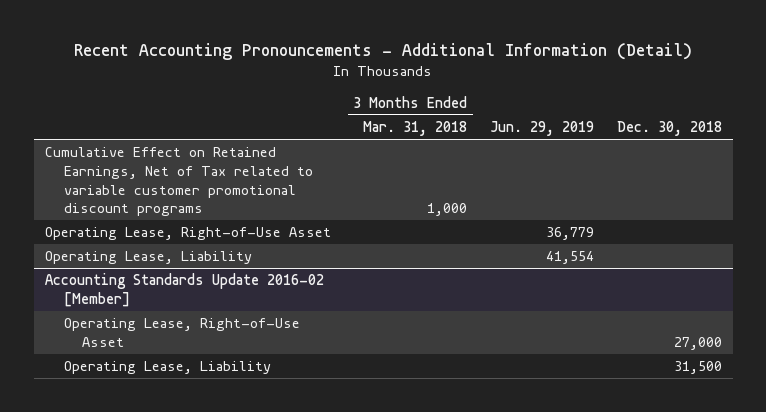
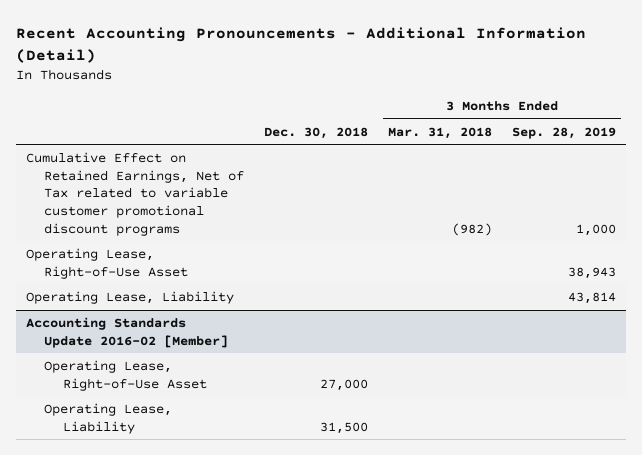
[489,121,594,137] Jun. 29, 2019 -> none
none -> [511,126,616,139] Sep. 28, 2019
[427,203,468,217] 1,000 -> [452,222,493,236] (982)

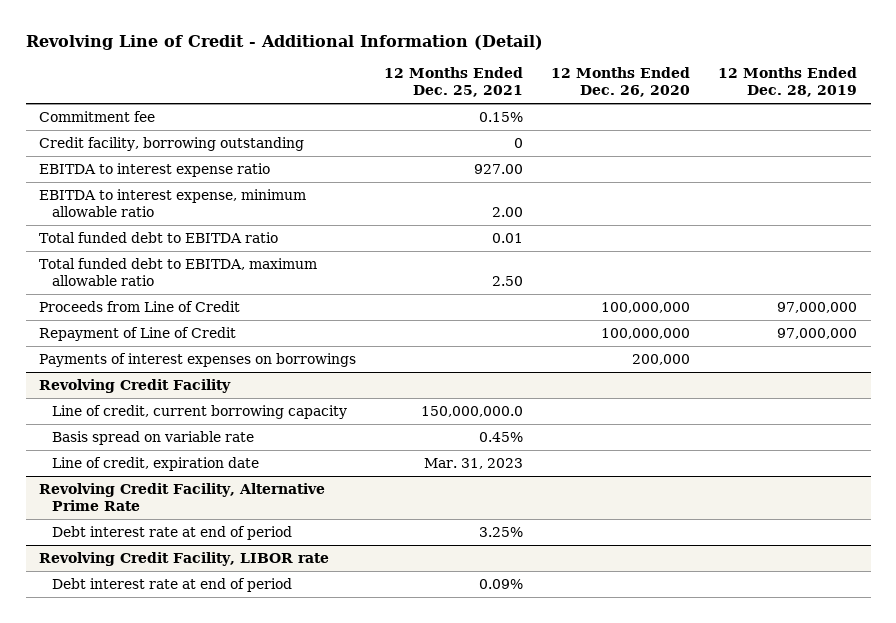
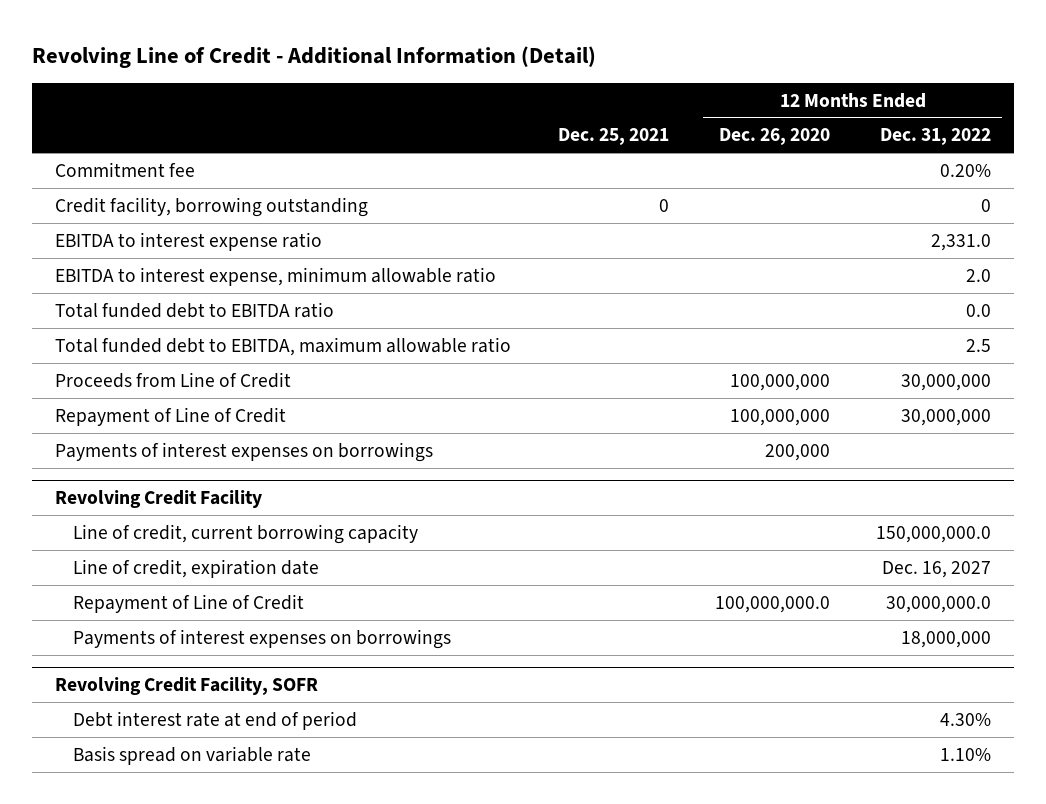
[384,67,524,97] 12 Months Ended Dec. 25, 2021 -> none
[717,67,857,97] 12 Months Ended Dec. 28, 2019 -> none
none -> [557,128,669,146] Dec. 25, 2021
none -> [879,128,991,146] Dec. 31, 2022
[51,431,254,446] Basis spread on variable rate -> none
[39,483,326,511] Revolving Credit Facility, Alternative Prime Rate -> none
[51,526,292,541] Debt interest rate at end of period -> none
none -> [72,593,304,613] Repayment of Line of Credit
none -> [72,628,451,649] Payments of interest expenses on borrowings
[39,552,330,567] Revolving Credit Facility, LIBOR rate -> [55,677,319,696] Revolving Credit Facility, SOFR
none -> [72,745,311,765] Basis spread on variable rate

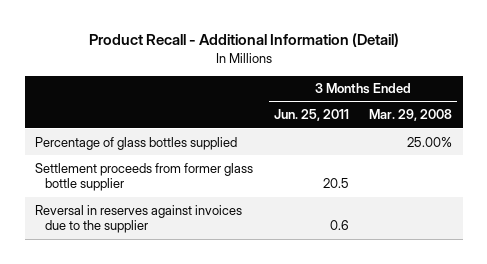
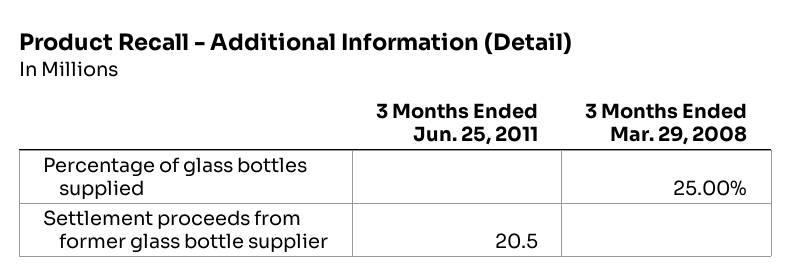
[35,204,243,234] Reversal in reserves against invoices due to the supplier -> none

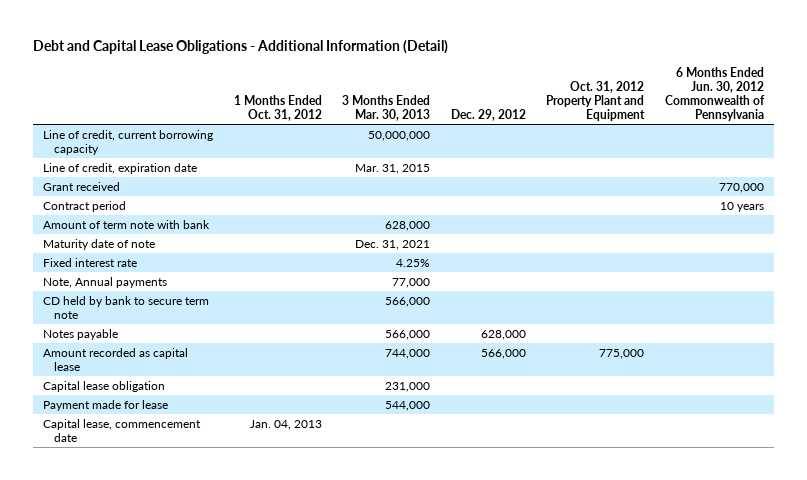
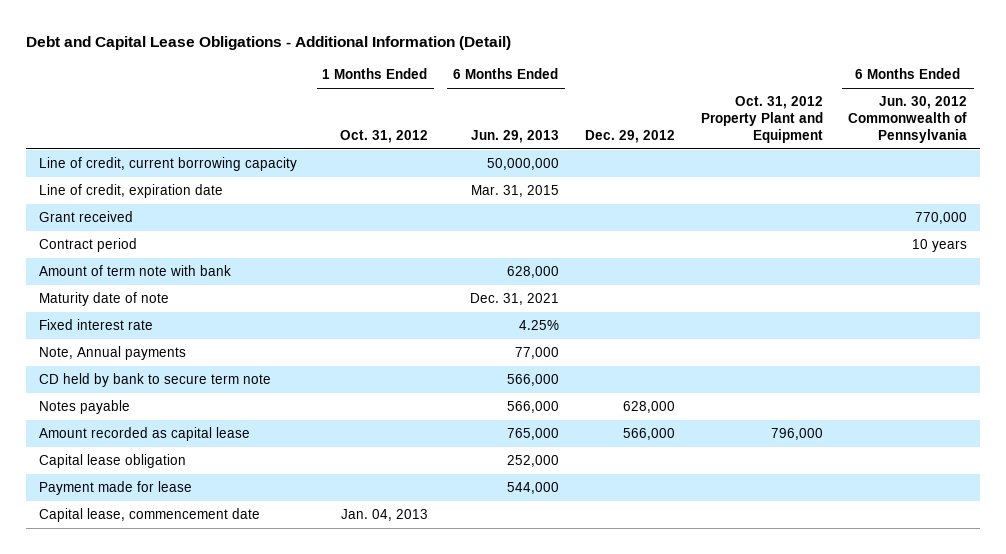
[342,94,431,121] 3 Months Ended Mar. 30, 2013 -> none
none -> [470,129,559,143] Jun. 29, 2013
[599,348,645,359] 775,000 -> [770,428,823,441] 796,000

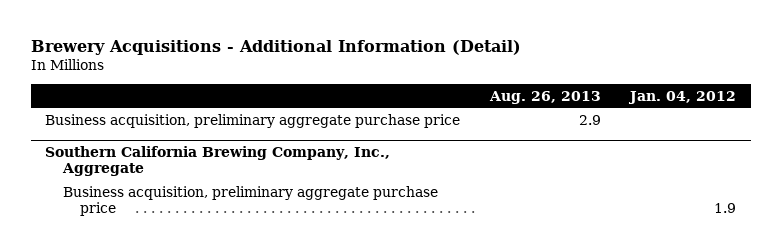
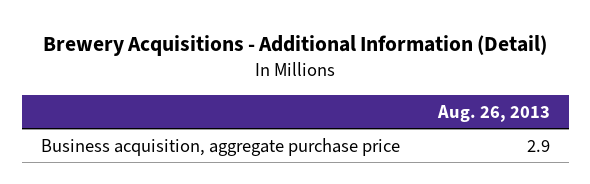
[627,90,736,104] Jan. 04, 2012 -> none
[45,145,391,176] Southern California Brewing Company, Inc., Aggregate -> none
[62,185,438,216] Business acquisition, preliminary aggregate purchase price -> none
[45,113,461,128] Business acquisition, preliminary aggregate purchase price -> [40,137,400,156] Business acquisition, aggregate purchase price

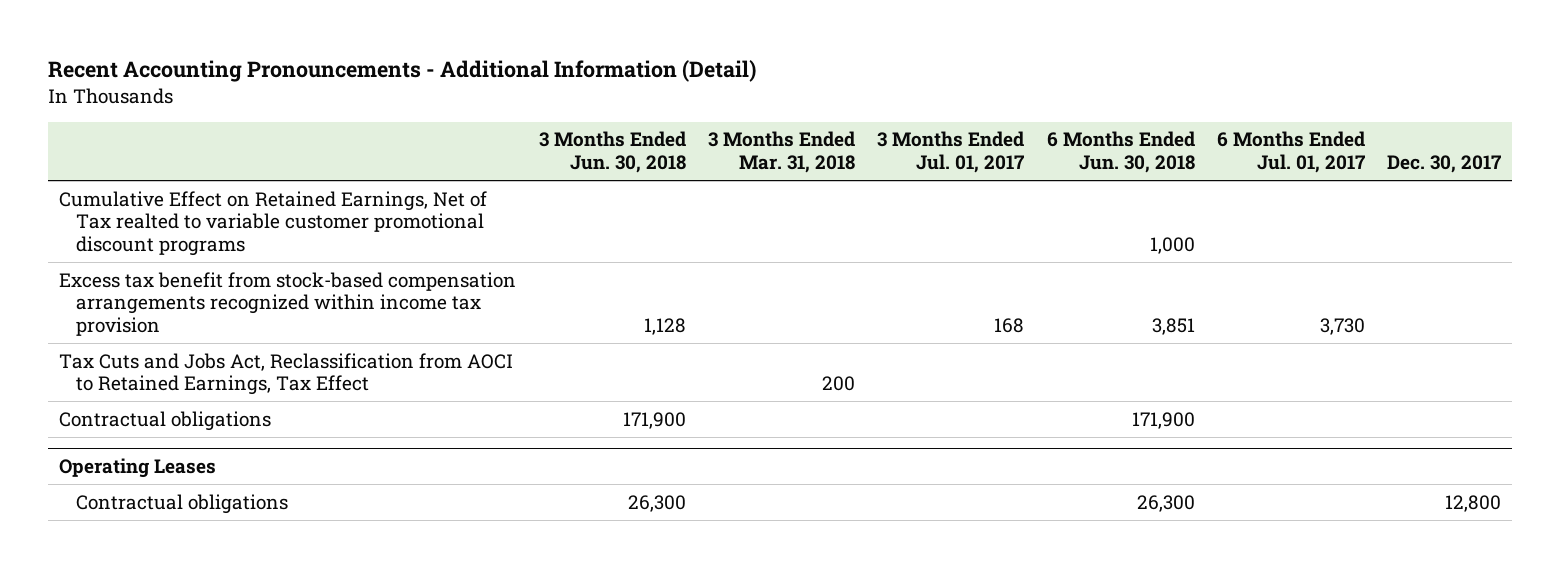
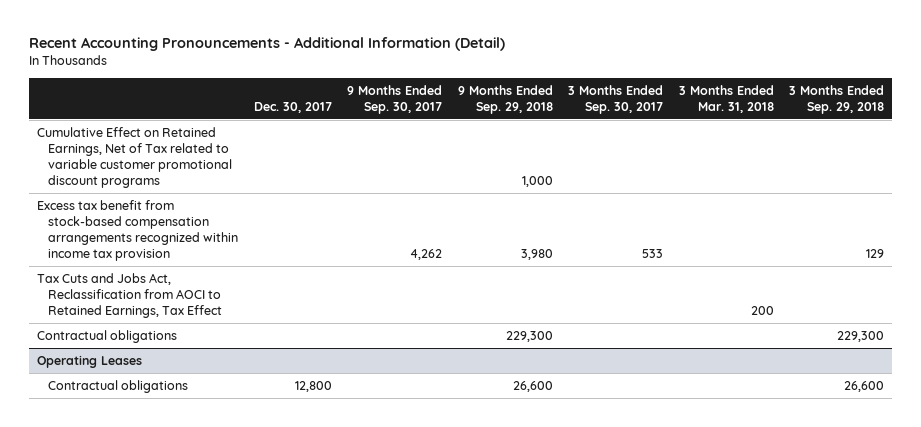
[538,131,686,174] 3 Months Ended Jun. 30, 2018 -> none
[877,131,1025,174] 3 Months Ended Jul. 01, 2017 -> none
[1046,131,1195,174] 6 Months Ended Jun. 30, 2018 -> none
[1216,131,1365,174] 6 Months Ended Jul. 01, 2017 -> none
none -> [347,84,443,114] 9 Months Ended Sep. 30, 2017
none -> [457,84,553,114] 9 Months Ended Sep. 29, 2018
none -> [568,84,664,114] 3 Months Ended Sep. 30, 2017
none -> [789,84,885,114] 3 Months Ended Sep. 29, 2018
[59,190,488,257] Cumulative Effect on Retained Earnings, Net of Tax realted to variable customer promotional discount programs -> [36,126,233,189] Cumulative Effect on Retained Earnings, Net of Tax related to variable customer promotional discount programs

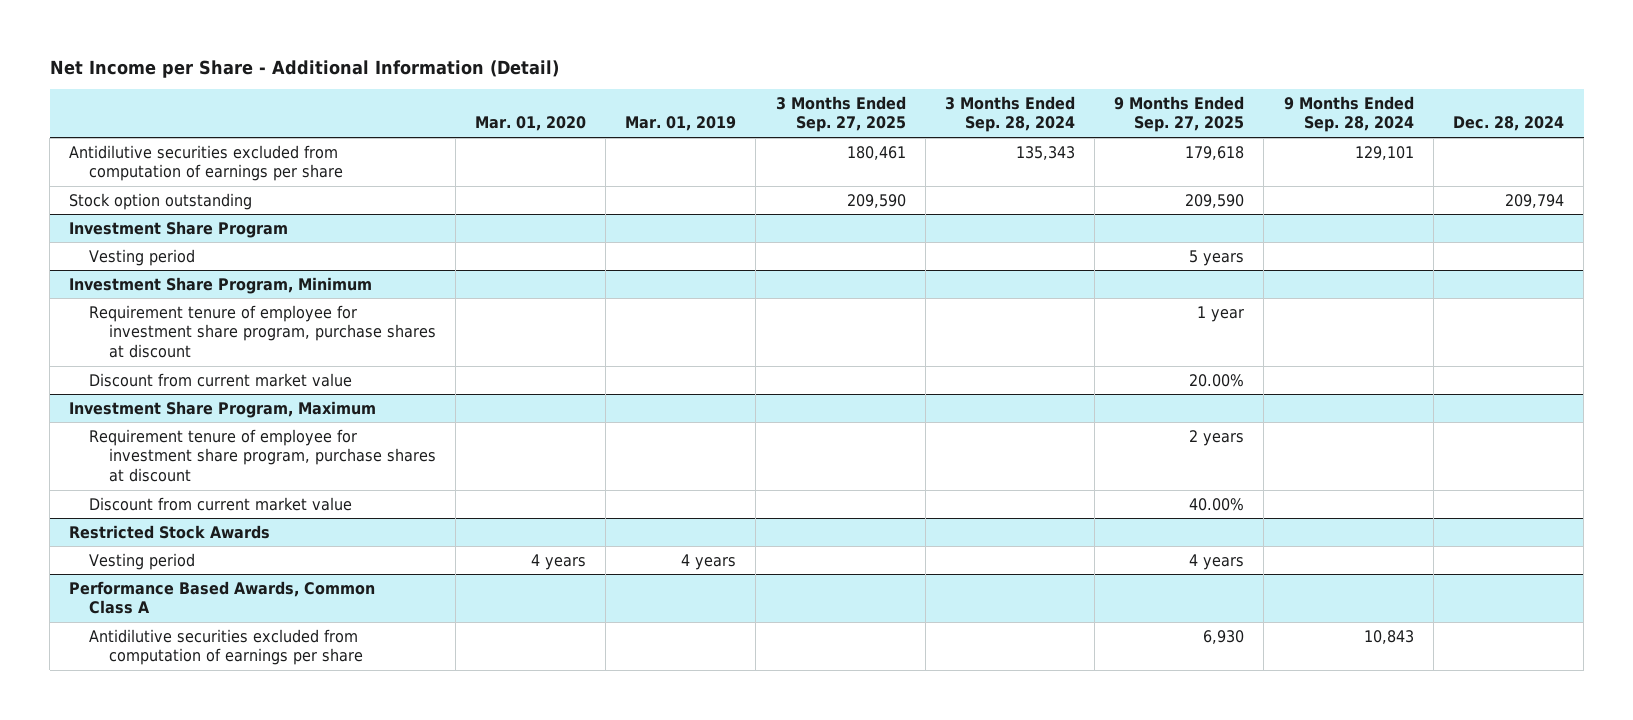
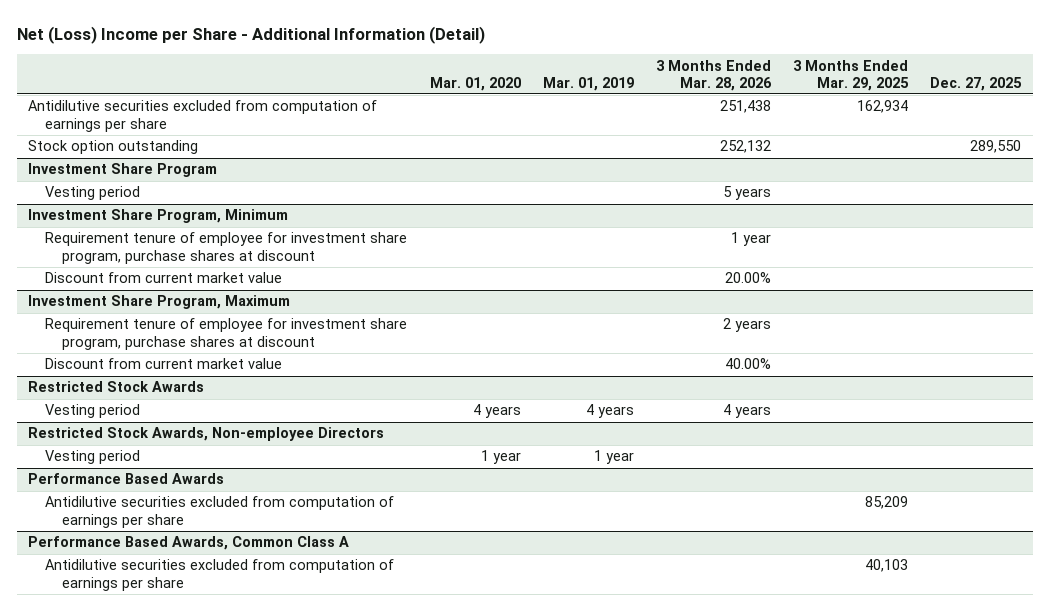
[49,59,559,78] Net Income per Share - Additional Information (Detail) -> [17,25,486,44] Net (Loss) Income per Share - Additional Information (Detail)
[775,95,906,133] 3 Months Ended Sep. 27, 2025 -> none
[944,95,1075,133] 3 Months Ended Sep. 28, 2024 -> none
[1114,95,1245,133] 9 Months Ended Sep. 27, 2025 -> none
[1283,95,1414,133] 9 Months Ended Sep. 28, 2024 -> none
[1452,116,1564,132] Dec. 28, 2024 -> none
none -> [655,59,772,91] 3 Months Ended Mar. 28, 2026
none -> [793,59,910,91] 3 Months Ended Mar. 29, 2025
none -> [930,76,1023,91] Dec. 27, 2025
none -> [28,427,385,442] Restricted Stock Awards, Non-employee Directors
none -> [45,450,141,465] Vesting period
none -> [28,473,225,485] Performance Based Awards
none -> [45,496,395,528] Antidilutive securities excluded from computation of earnings per share

